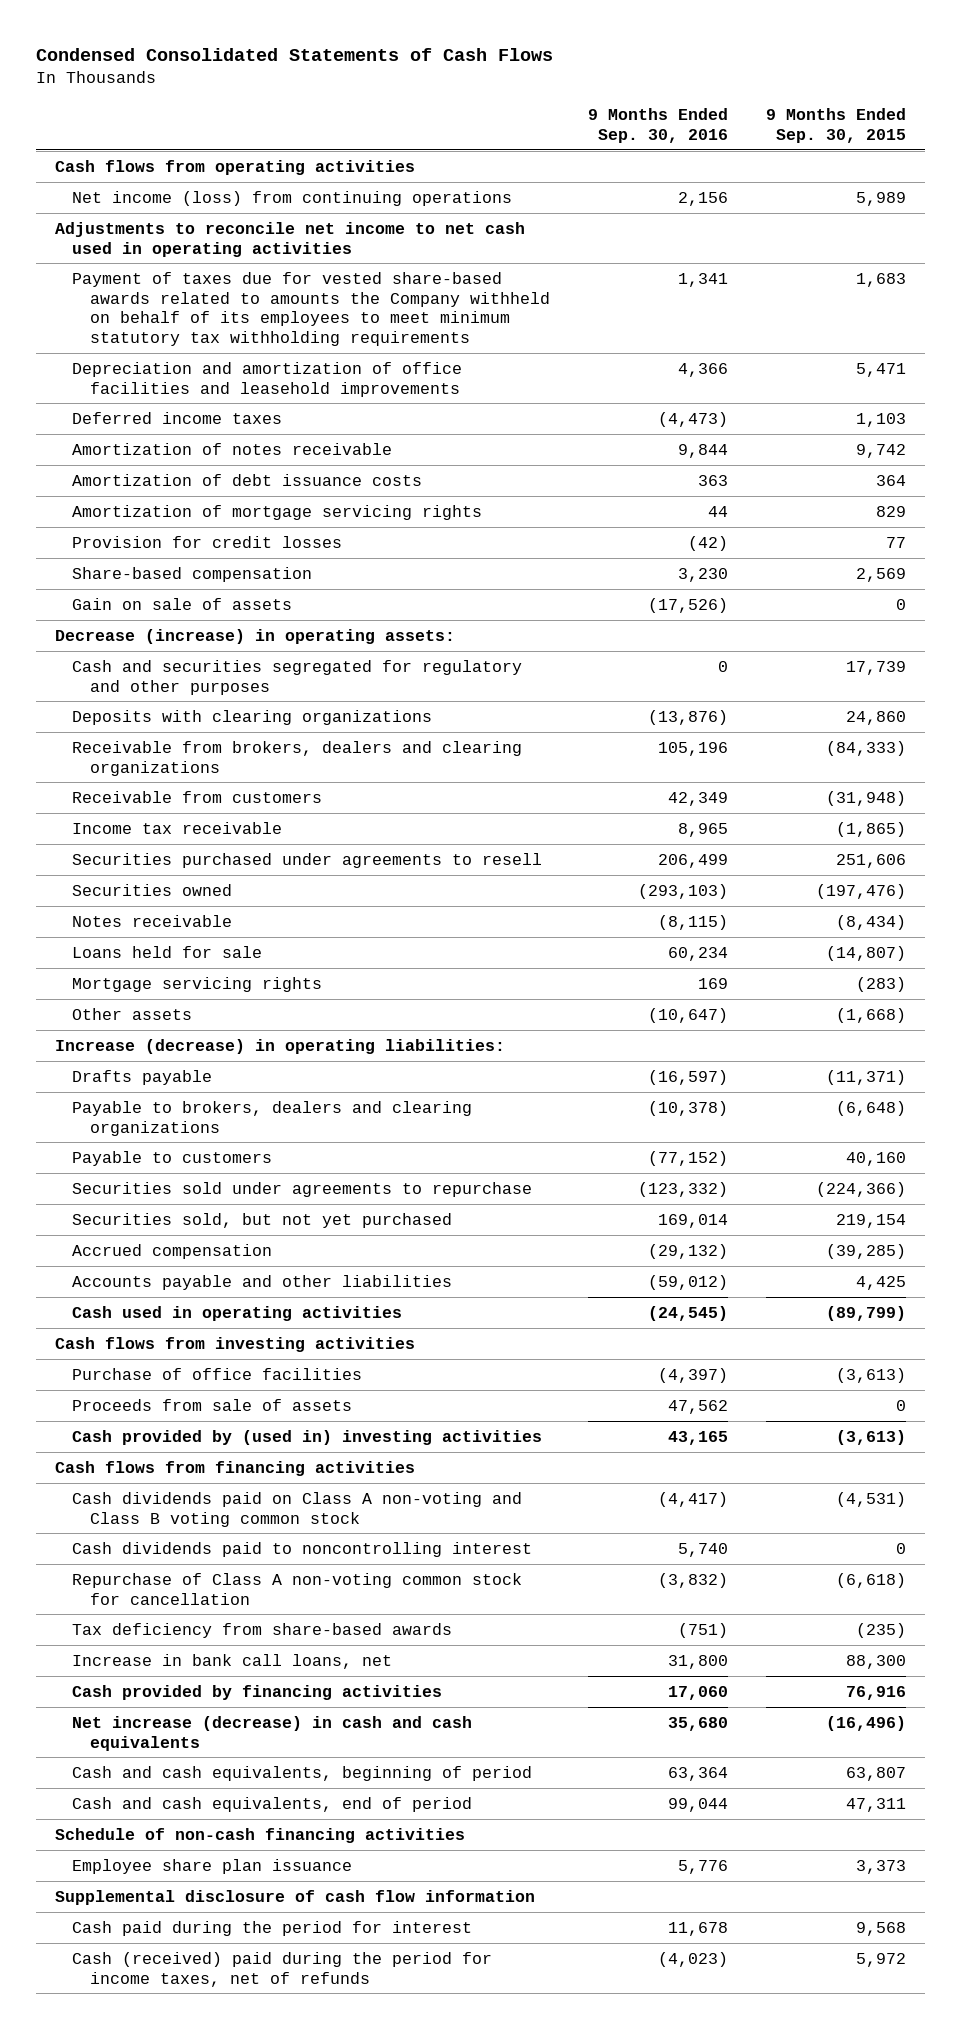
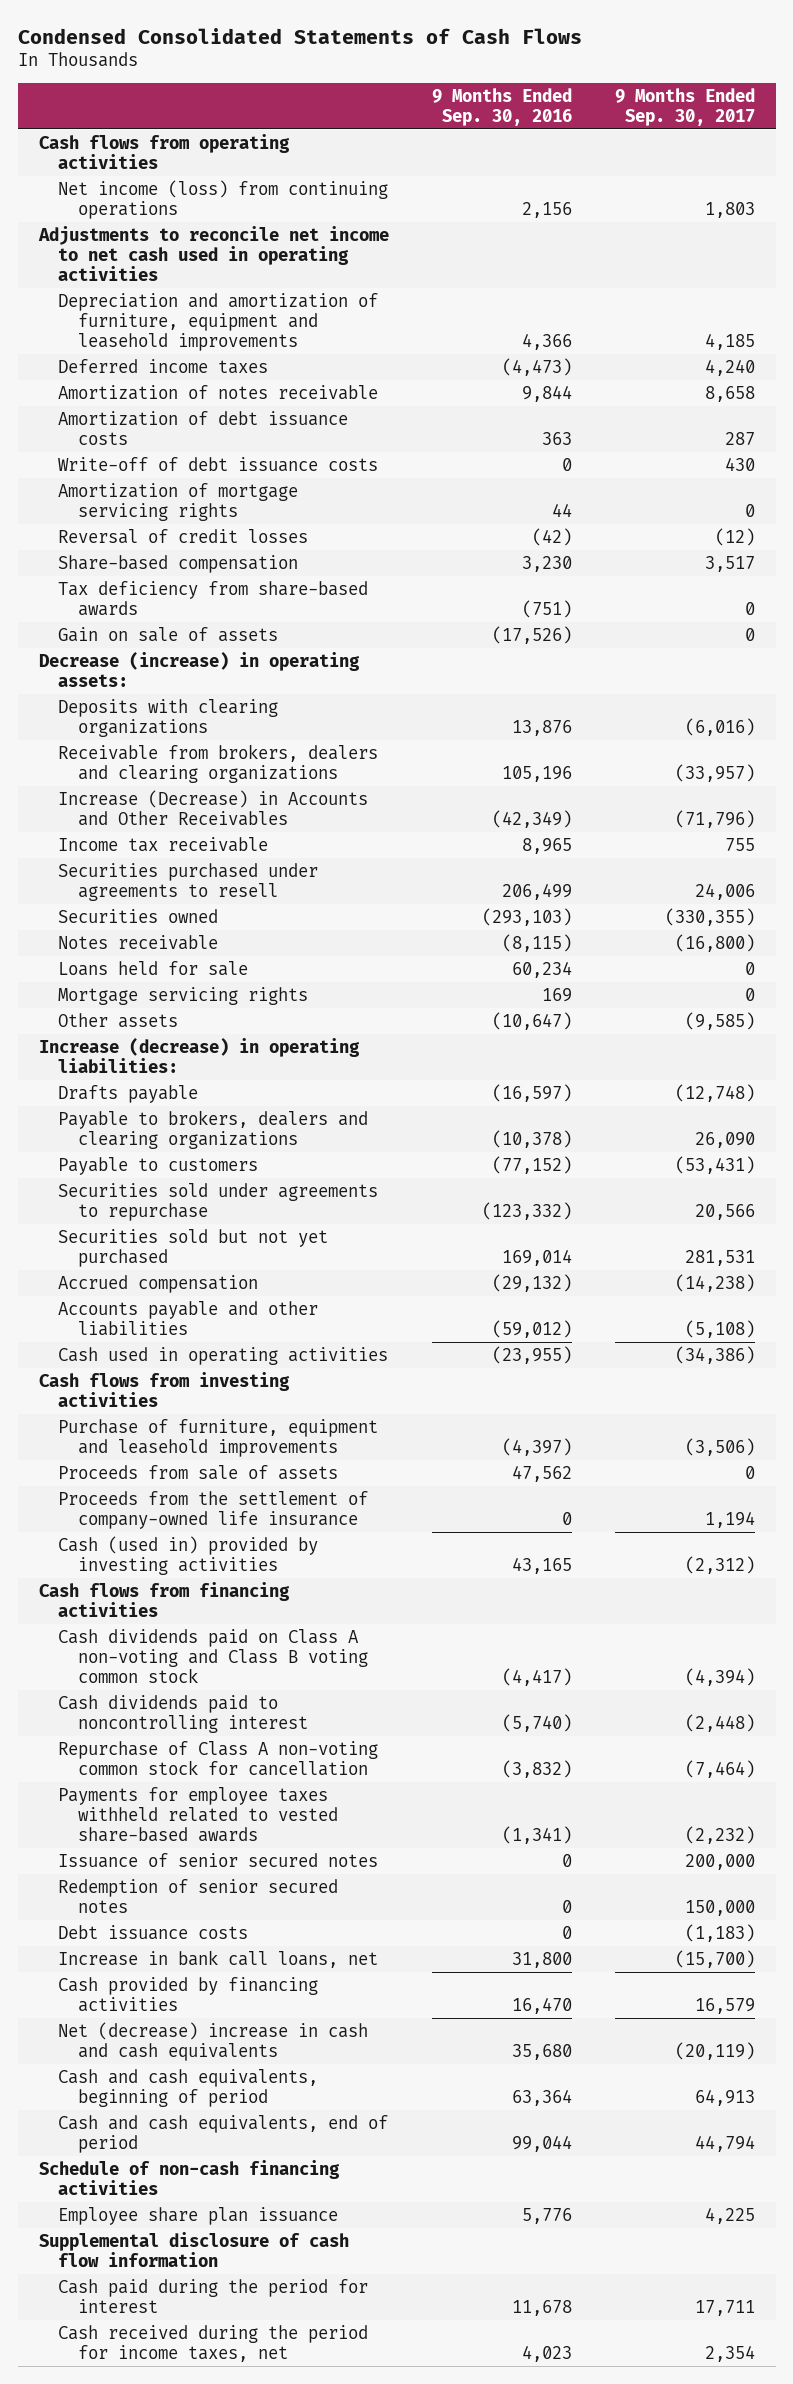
[765,107,906,143] 9 Months Ended Sep. 30, 2015 -> none
none -> [614,87,755,126] 9 Months Ended Sep. 30, 2017
[72,271,550,347] Payment of taxes due for vested share-based awards related to amounts the Company withheld on behalf of its employees to meet minimum statutory tax withholding requirements -> none
[72,361,463,397] Depreciation and amortization of office facilities and leasehold improvements -> [58,292,379,351] Depreciation and amortization of furniture, equipment and leasehold improvements
none -> [58,456,379,472] Write-off of debt issuance costs
[72,535,343,548] Provision for credit losses -> [58,528,309,544] Reversal of credit losses
[72,1622,453,1638] Tax deficiency from share-based awards -> [58,580,369,616] Tax deficiency from share-based awards
[72,659,523,695] Cash and securities segregated for regulatory and other purposes -> none
[647,709,728,725] (13,876) -> [511,719,572,736] 13,876
[72,790,323,803] Receivable from customers -> none
none -> [58,789,369,826] Increase (Decrease) in Accounts and Other Receivables
[72,1212,453,1228] Securities sold, but not yet purchased -> [58,1228,329,1267] Securities sold but not yet purchased
[647,1305,728,1321] (24,545) -> [491,1345,572,1364] (23,955)
[72,1367,363,1380] Purchase of office facilities -> [58,1418,379,1457] Purchase of furniture, equipment and leasehold improvements
none -> [58,1490,369,1529] Proceeds from the settlement of company-owned life insurance
[72,1429,543,1445] Cash provided by (used in) investing activities -> [58,1535,319,1575] Cash (used in) provided by investing activities
[677,1542,728,1557] 5,740 -> [501,1713,572,1732] (5,740)
none -> [58,1786,338,1842] Payments for employee taxes withheld related to vested share-based awards
none -> [58,1852,379,1868] Issuance of senior secured notes
none -> [58,1878,339,1913] Redemption of senior secured notes
none -> [58,1924,249,1940] Debt issuance costs
[667,1685,728,1700] 17,060 -> [511,1996,572,2014] 16,470
[72,1715,473,1751] Net increase (decrease) in cash and cash equivalents -> [58,2021,369,2061] Net (decrease) increase in cash and cash equivalents
[72,1951,493,1987] Cash (received) paid during the period for income taxes, net of refunds -> [58,2324,369,2362] Cash received during the period for income taxes, net
[657,1951,728,1967] (4,023) -> [521,2344,572,2362] 4,023

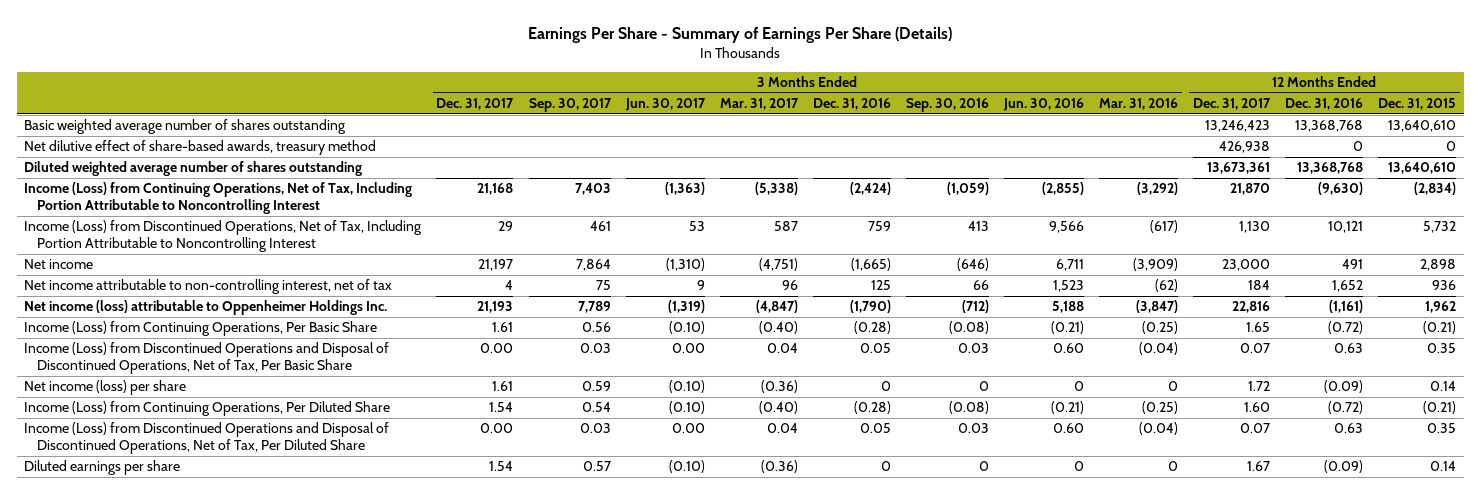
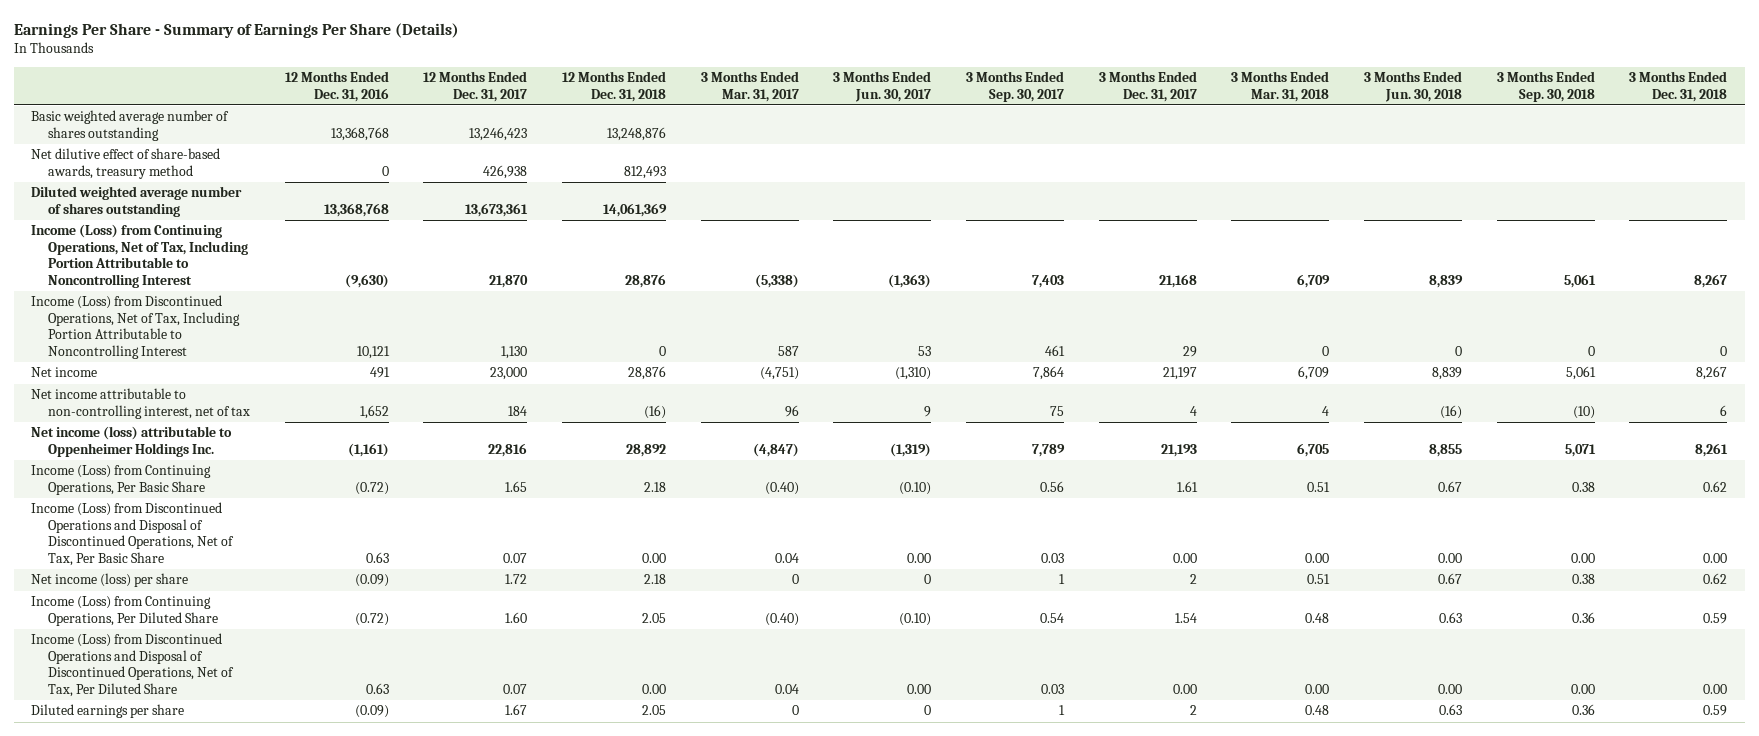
[812,98,891,111] Dec. 31, 2016 -> none
[905,98,989,113] Sep. 30, 2016 -> none
[1002,98,1084,112] Jun. 30, 2016 -> none
[1098,98,1178,111] Mar. 31, 2016 -> none
[1378,98,1457,111] Dec. 31, 2015 -> none
none -> [561,71,666,102] 12 Months Ended Dec. 31, 2018
none -> [1231,71,1330,102] 3 Months Ended Mar. 31, 2018
none -> [1364,71,1463,102] 3 Months Ended Jun. 30, 2018
none -> [1496,71,1595,102] 3 Months Ended Sep. 30, 2018
none -> [1629,71,1728,102] 3 Months Ended Dec. 31, 2018
[492,381,514,392] 1.61 -> [1189,574,1197,585] 2
[581,381,611,392] 0.59 -> [1059,574,1066,585] 1
[668,380,705,394] (0.10) -> [924,574,932,585] 0
[760,380,798,394] (0.36) -> [791,574,799,585] 0
[489,461,514,472] 1.54 -> [1189,705,1197,716] 2
[582,461,611,472] 0.57 -> [1059,705,1066,716] 1
[668,460,705,474] (0.10) -> [924,705,932,716] 0
[760,460,798,474] (0.36) -> [791,705,799,716] 0

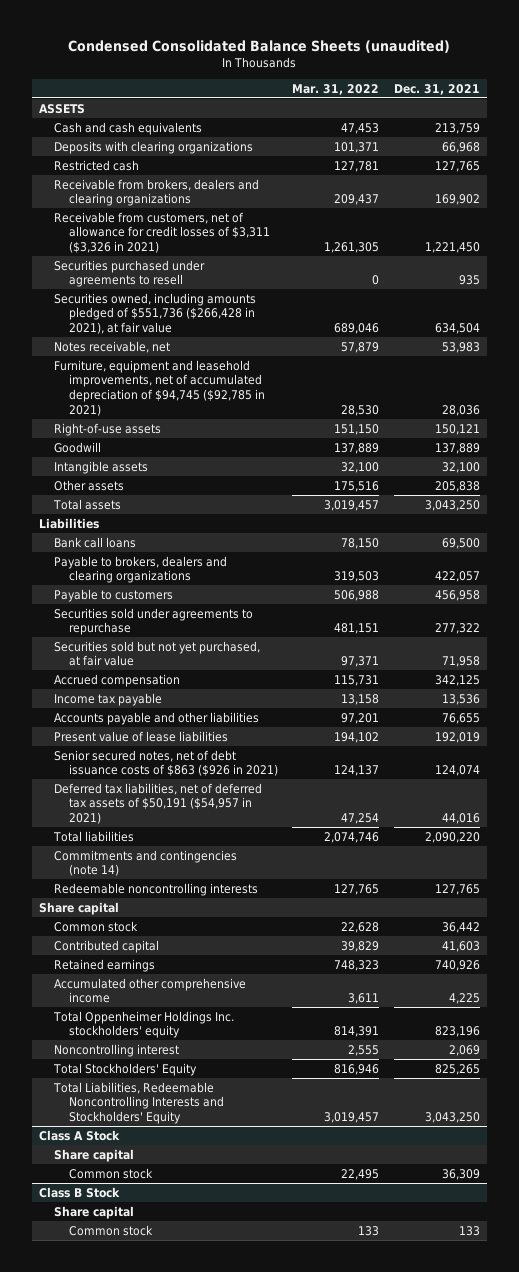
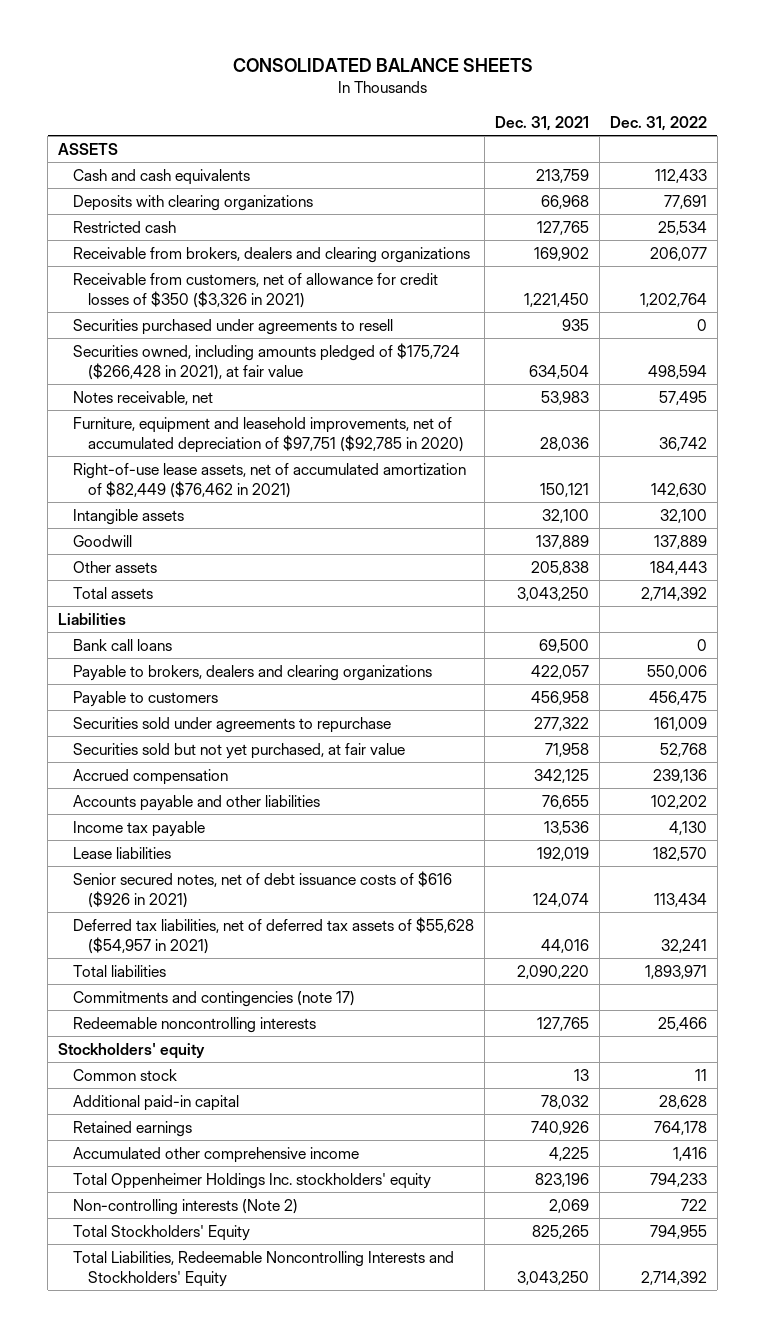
[68,39,451,53] Condensed Consolidated Balance Sheets (unaudited) -> [232,58,533,73] CONSOLIDATED BALANCE SHEETS
[292,84,380,96] Mar. 31, 2022 -> none
none -> [609,115,707,131] Dec. 31, 2022
[54,211,271,254] Receivable from customers, net of allowance for credit losses of $3,311 ($3,326 in 2021) -> [72,272,438,308] Receivable from customers, net of allowance for credit losses of $350 ($3,326 in 2021)
[54,292,257,335] Securities owned, including amounts pledged of $551,736 ($266,428 in 2021), at fair value -> [72,342,460,380] Securities owned, including amounts pledged of $175,724 ($266,428 in 2021), at fair value
[54,359,266,417] Furniture, equipment and leasehold improvements, net of accumulated depreciation of $94,745 ($92,785 in 2021) -> [72,416,464,453] Furniture, equipment and leasehold improvements, net of accumulated depreciation of $97,751 ($92,785 in 2020)
[54,422,162,436] Right-of-use assets -> [72,462,466,498] Right-of-use lease assets, net of accumulated amortization of $82,449 ($76,462 in 2021)
[54,441,102,453] Goodwill -> [72,534,132,547] Goodwill
[54,692,163,706] Income tax payable -> [72,820,205,837] Income tax payable
[54,730,229,742] Present value of lease liabilities -> [72,846,171,859] Lease liabilities
[54,749,279,777] Senior secured notes, net of debt issuance costs of $863 ($926 in 2021) -> [72,870,452,908] Senior secured notes, net of debt issuance costs of $616 ($926 in 2021)
[54,782,263,825] Deferred tax liabilities, net of deferred tax assets of $50,191 ($54,957 in 2021) -> [72,916,474,954] Deferred tax liabilities, net of deferred tax assets of $55,628 ($54,957 in 2021)
[54,849,238,877] Commitments and contingencies (note 14) -> [72,990,355,1007] Commitments and contingencies (note 17)
[39,901,120,915] Share capital -> none
none -> [58,1042,206,1059] Stockholders' equity
[441,921,480,933] 36,442 -> [573,1068,589,1081] 13
[54,939,160,953] Contributed capital -> [72,1094,239,1111] Additional paid-in capital
[441,940,480,952] 41,603 -> [540,1094,589,1109] 78,032
[54,1043,180,1057] Noncontrolling interest -> [72,1198,298,1215] Non-controlling interests (Note 2)
[39,1129,121,1141] Class A Stock -> none
[54,1148,135,1162] Share capital -> none
[69,1167,154,1179] Common stock -> none
[39,1186,121,1198] Class B Stock -> none
[54,1205,135,1219] Share capital -> none
[69,1224,154,1236] Common stock -> none

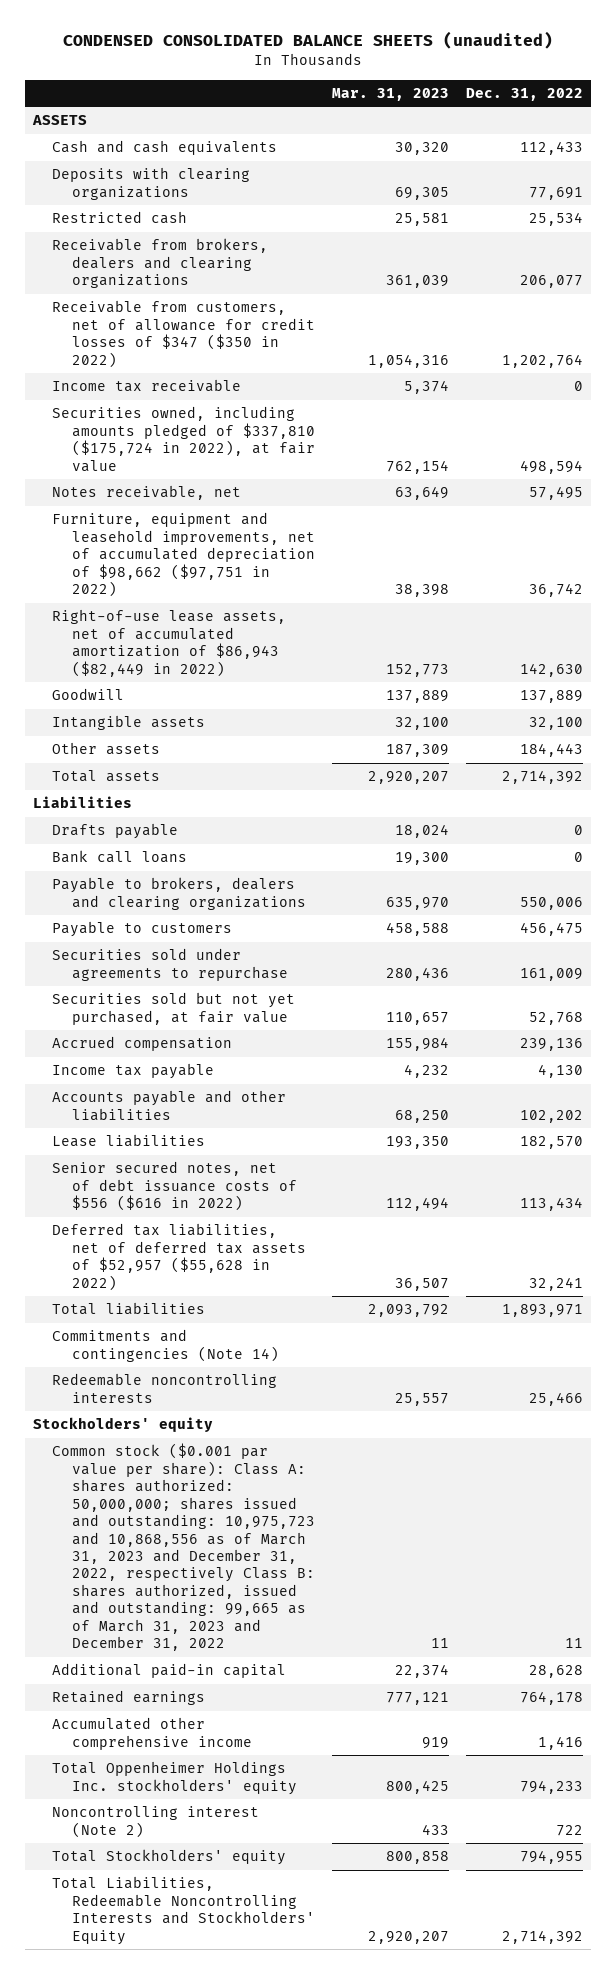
[232,58,533,73] CONSOLIDATED BALANCE SHEETS -> [62,31,553,50] CONDENSED CONSOLIDATED BALANCE SHEETS (unaudited)
[494,115,589,131] Dec. 31, 2021 -> none
none -> [331,87,449,101] Mar. 31, 2023
[72,318,393,335] Securities purchased under agreements to resell -> none
[72,272,438,308] Receivable from customers, net of allowance for credit losses of $350 ($3,326 in 2021) -> [52,300,315,368] Receivable from customers, net of allowance for credit losses of $347 ($350 in 2022)
none -> [52,379,242,393] Income tax receivable
[72,342,460,380] Securities owned, including amounts pledged of $175,724 ($266,428 in 2021), at fair value -> [52,406,315,472] Securities owned, including amounts pledged of $337,810 ($175,724 in 2022), at fair value
[72,416,464,453] Furniture, equipment and leasehold improvements, net of accumulated depreciation of $97,751 ($92,785 in 2020) -> [52,512,315,598] Furniture, equipment and leasehold improvements, net of accumulated depreciation of $98,662 ($97,751 in 2022)
[72,462,466,498] Right-of-use lease assets, net of accumulated amortization of $82,449 ($76,462 in 2021) -> [52,609,287,677] Right-of-use lease assets, net of accumulated amortization of $86,943 ($82,449 in 2022)
[72,508,184,525] Intangible assets -> [52,715,206,731] Intangible assets
none -> [52,823,179,840] Drafts payable
[72,794,320,811] Accounts payable and other liabilities -> [52,1090,287,1121] Accounts payable and other liabilities
[72,870,452,908] Senior secured notes, net of debt issuance costs of $616 ($926 in 2021) -> [52,1161,297,1212] Senior secured notes, net of debt issuance costs of $556 ($616 in 2022)
[72,916,474,954] Deferred tax liabilities, net of deferred tax assets of $55,628 ($54,957 in 2021) -> [52,1223,306,1291] Deferred tax liabilities, net of deferred tax assets of $52,957 ($55,628 in 2022)
[72,990,355,1007] Commitments and contingencies (note 17) -> [52,1329,279,1362] Commitments and contingencies (Note 14)
[72,1068,177,1081] Common stock -> [52,1443,315,1652] Common stock ($0.001 par value per share): Class A: shares authorized: 50,000,000; shares issued and outstanding: 10,975,723 and 10,868,556 as of March 31, 2023 and December 31, 2022, respectively Class B: shares authorized, issued and outstanding: 99,665 as of March 31, 2023 and December 31, 2022
[72,1198,298,1215] Non-controlling interests (Note 2) -> [52,1806,260,1838] Noncontrolling interest (Note 2)
[72,1224,250,1241] Total Stockholders' Equity -> [52,1849,287,1866] Total Stockholders' equity

